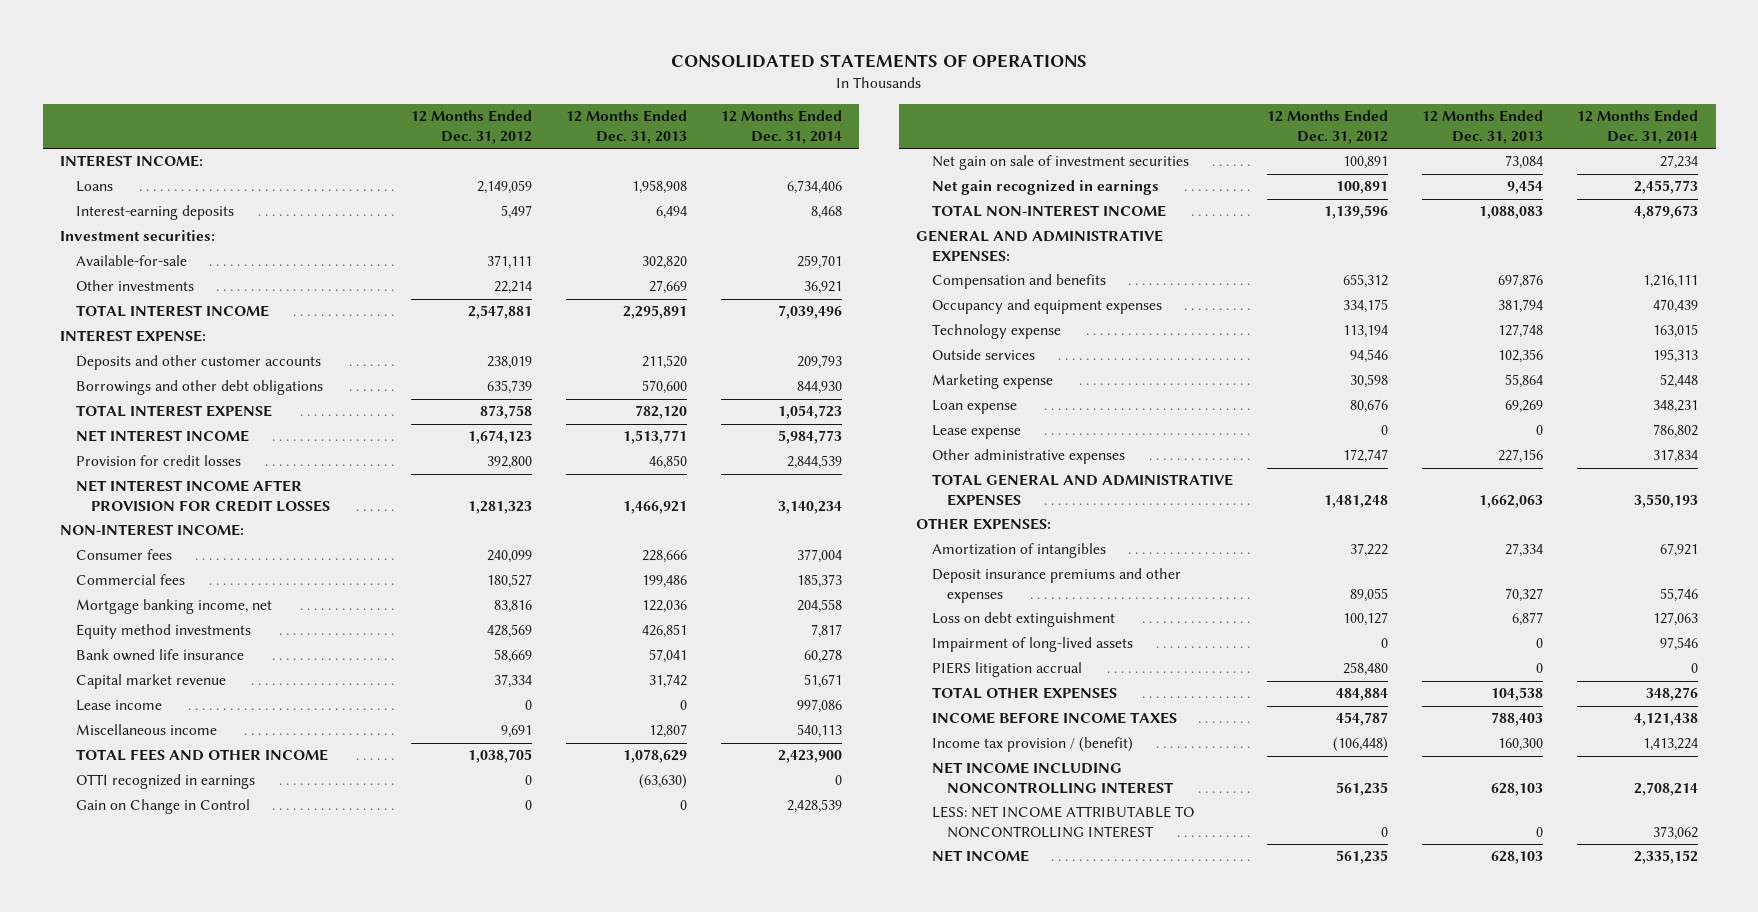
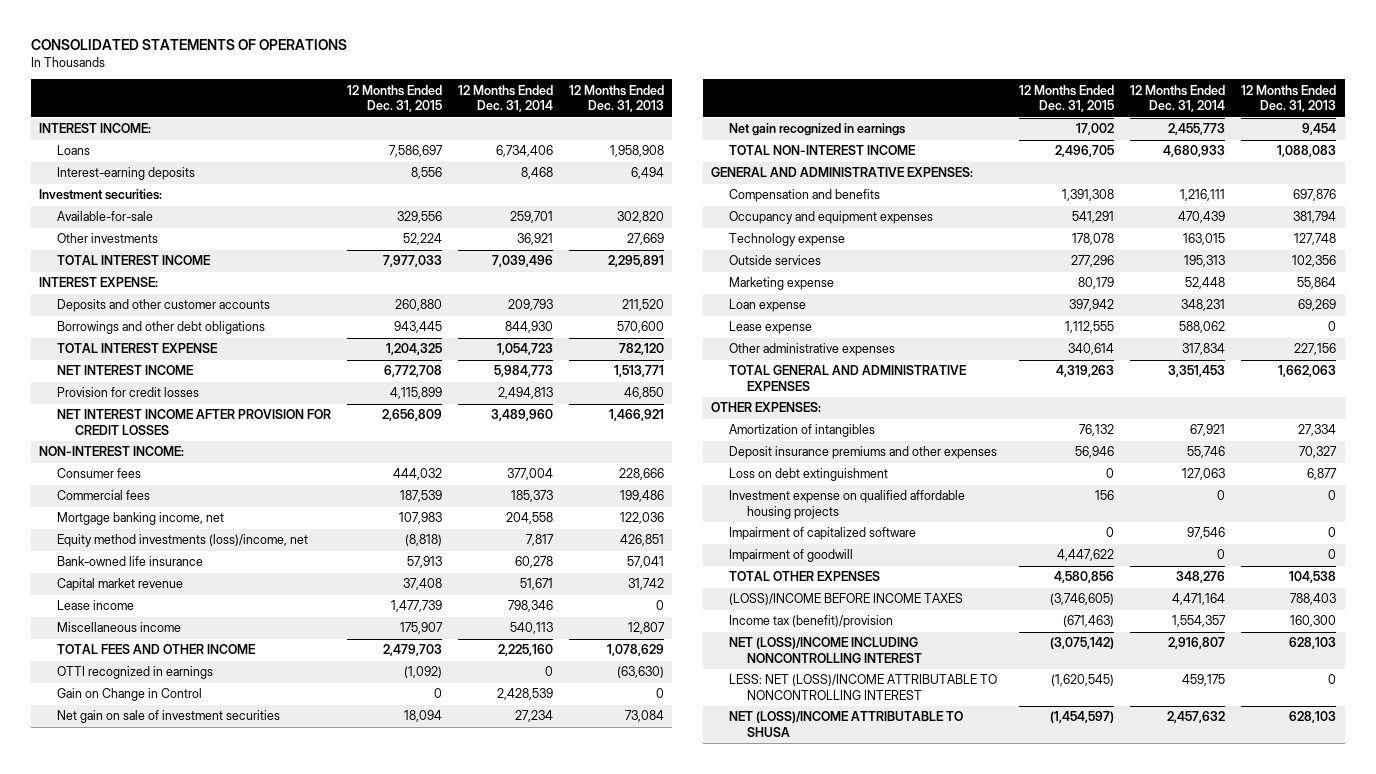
[410,110,532,144] 12 Months Ended Dec. 31, 2012 -> none
none -> [347,84,443,113] 12 Months Ended Dec. 31, 2015
[787,455,843,470] 2,844,539 -> [498,387,554,400] 2,494,813
[778,500,843,514] 3,140,234 -> [491,409,554,422] 3,489,960
[75,624,251,640] Equity method investments -> [56,534,308,548] Equity method investments (loss)/income, net
[75,649,244,662] Bank owned life insurance -> [56,556,203,567] Bank-owned life insurance
[797,699,843,714] 997,086 -> [508,600,554,613] 798,346
[778,750,843,764] 2,423,900 -> [498,644,554,657] 2,225,160
[1634,205,1699,220] 4,879,673 -> [1163,145,1226,158] 4,680,933
[1653,424,1699,439] 786,802 -> [1179,321,1226,334] 588,062
[1634,493,1699,508] 3,550,193 -> [1168,365,1226,378] 3,351,453
[931,662,1082,678] PIERS litigation accrual -> none
none -> [729,490,966,519] Investment expense on qualified affordable housing projects
[931,637,1133,653] Impairment of long-lived assets -> [729,527,917,541] Impairment of capitalized software
none -> [729,549,854,563] Impairment of goodwill
[931,712,1177,725] INCOME BEFORE INCOME TAXES -> [729,593,964,606] (LOSS)/INCOME BEFORE INCOME TAXES
[1634,713,1699,727] 4,121,438 -> [1172,593,1226,606] 4,471,164
[931,737,1133,753] Income tax provision / (benefit) -> [729,615,894,629] Income tax (benefit)/provision
[1643,738,1699,752] 1,413,224 -> [1172,615,1227,628] 1,554,357
[931,762,1175,794] NET INCOME INCLUDING NONCONTROLLING INTEREST -> [729,637,922,663] NET (LOSS)/INCOME INCLUDING NONCONTROLLING INTEREST
[1634,781,1699,796] 2,708,214 -> [1168,637,1226,650] 2,916,807
[931,806,1194,838] LESS: NET INCOME ATTRIBUTABLE TO NONCONTROLLING INTEREST -> [729,674,998,700] LESS: NET (LOSS)/INCOME ATTRIBUTABLE TO NONCONTROLLING INTEREST
[1653,825,1699,840] 373,062 -> [1182,674,1226,687] 459,175
[931,850,1029,863] NET INCOME -> [729,711,964,737] NET (LOSS)/INCOME ATTRIBUTABLE TO SHUSA
[1634,850,1699,865] 2,335,152 -> [1167,711,1226,724] 2,457,632

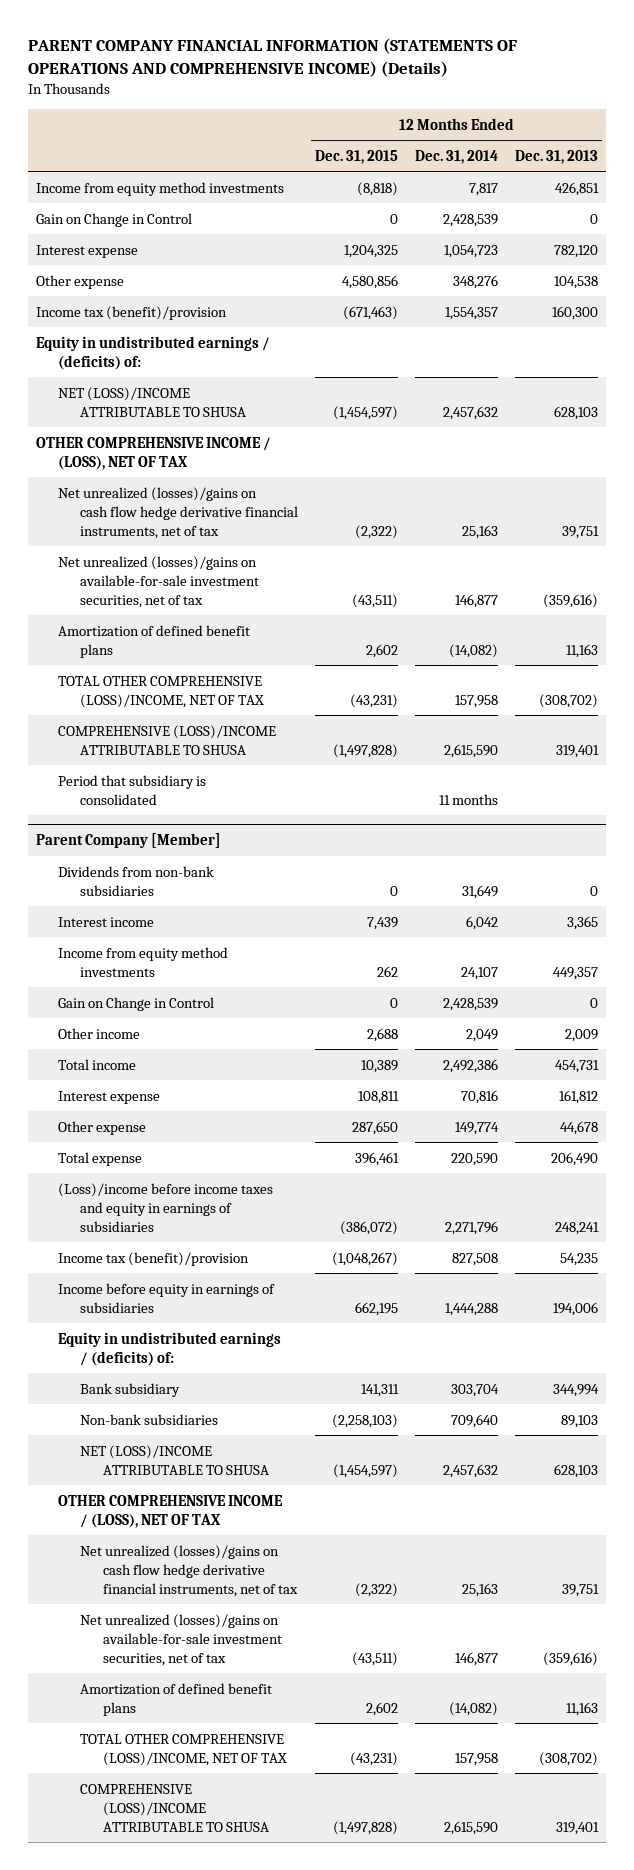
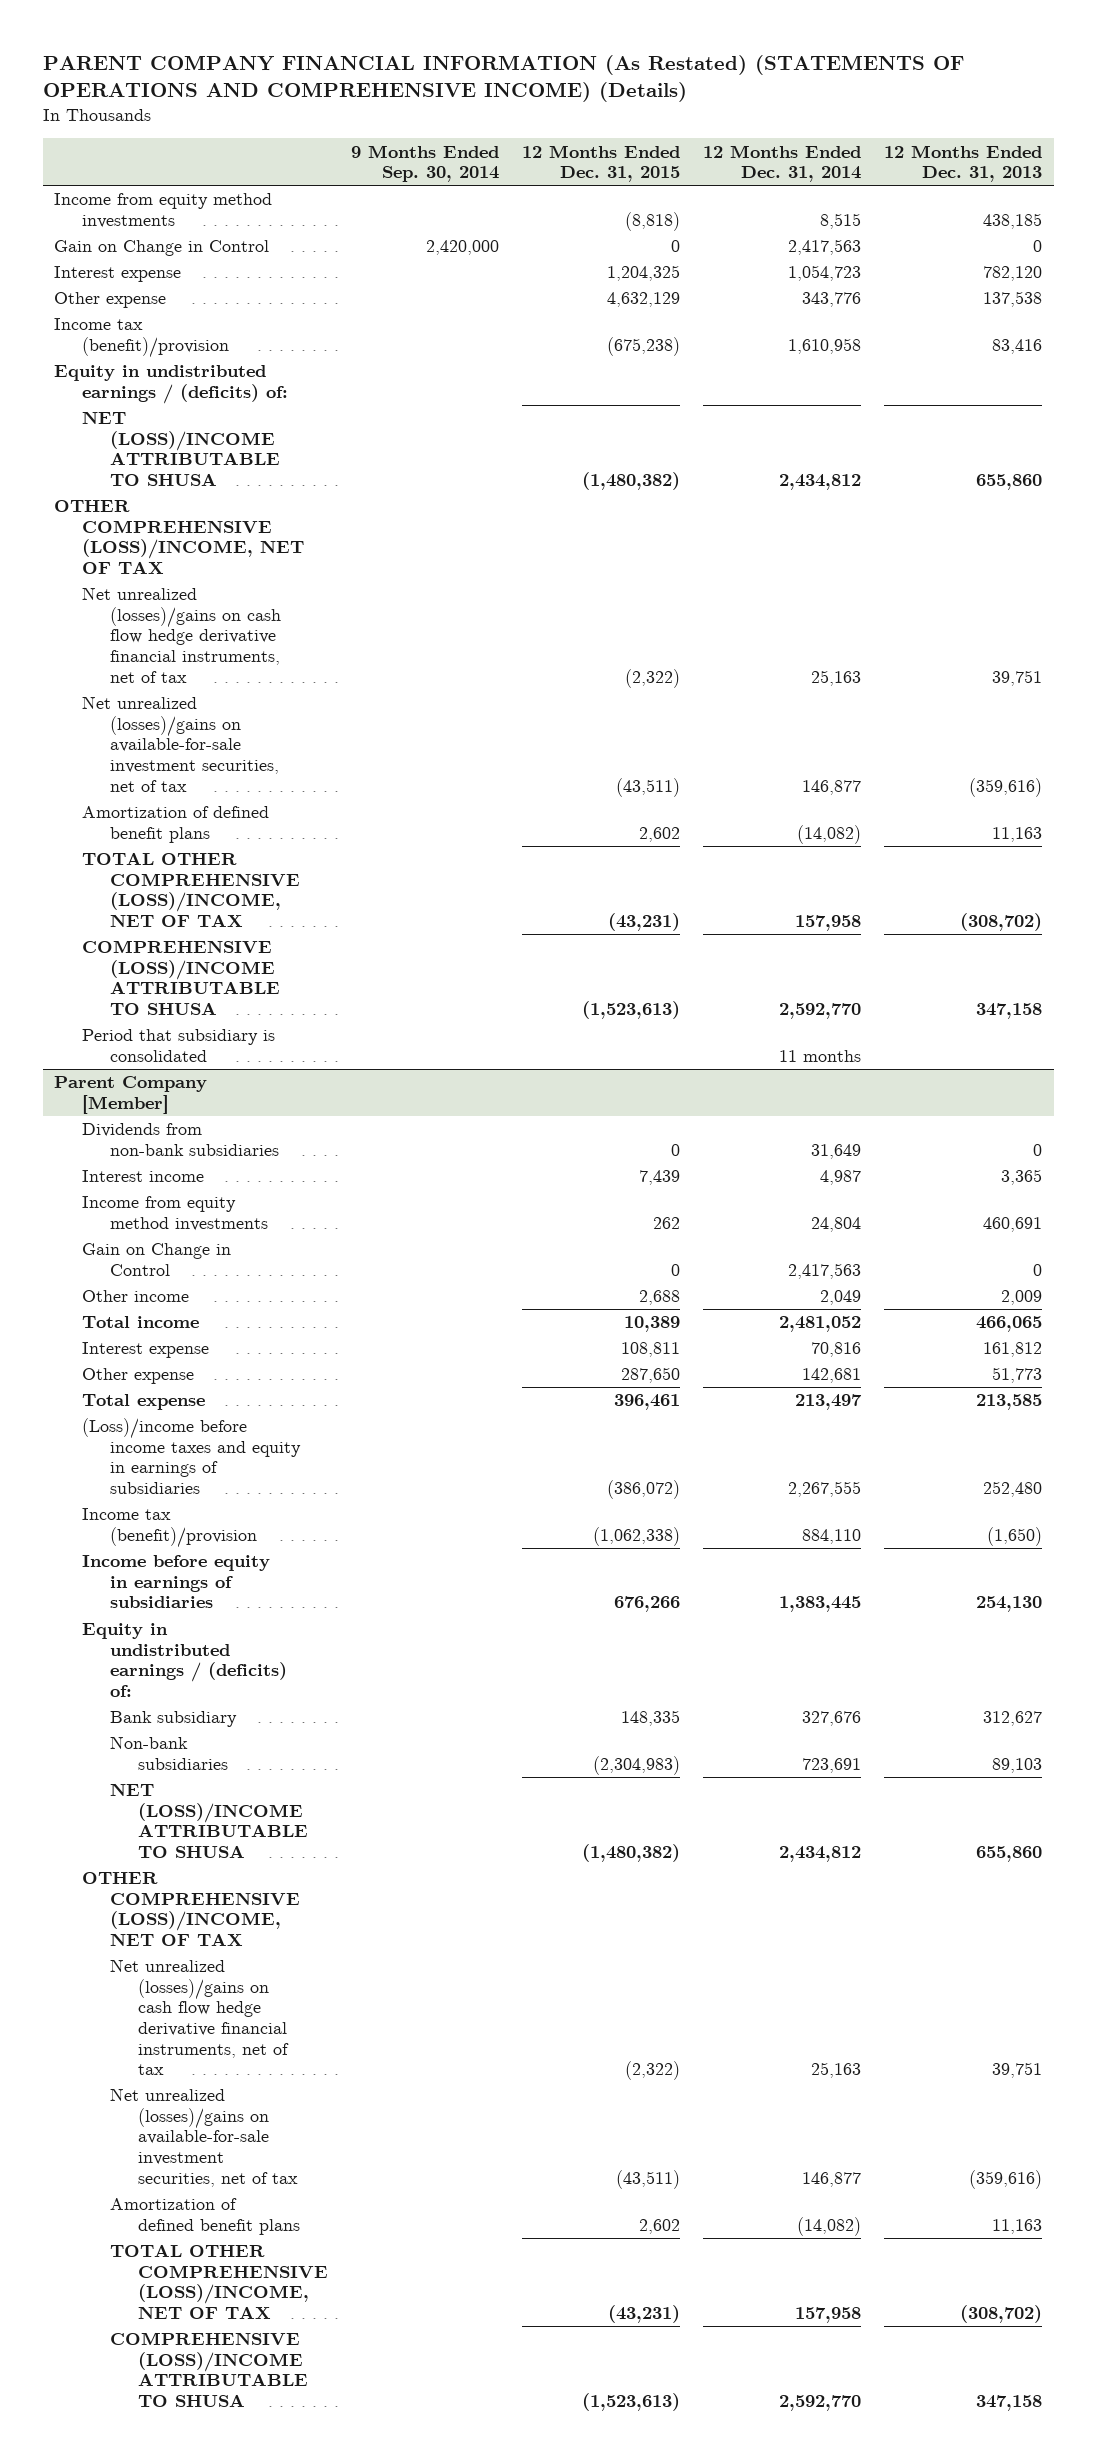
[28,38,518,78] PARENT COMPANY FINANCIAL INFORMATION (STATEMENTS OF OPERATIONS AND COMPREHENSIVE INCOME) (Details) -> [42,55,964,103] PARENT COMPANY FINANCIAL INFORMATION (As Restated) (STATEMENTS OF OPERATIONS AND COMPREHENSIVE INCOME) (Details)
none -> [350,144,499,183] 9 Months Ended Sep. 30, 2014
[469,182,499,196] 7,817 -> [820,212,862,229] 8,515
[554,181,599,196] 426,851 -> [983,212,1043,229] 438,185
[443,213,499,227] 2,428,539 -> [788,239,862,256] 2,417,563
[342,274,399,289] 4,580,856 -> [606,292,680,308] 4,632,129
[453,274,499,289] 348,276 -> [802,292,862,308] 343,776
[553,275,598,289] 104,538 -> [983,291,1043,308] 137,538
[343,305,399,320] (671,463) -> [606,336,680,356] (675,238)
[445,306,499,320] 1,554,357 -> [788,337,862,354] 1,610,958
[551,305,598,320] 160,300 -> [992,338,1043,354] 83,416
[333,405,399,420] (1,454,597) -> [581,471,680,490] (1,480,382)
[443,405,499,420] 2,457,632 -> [779,473,862,490] 2,434,812
[553,405,598,420] 628,103 -> [976,473,1043,490] 655,860
[36,436,272,470] OTHER COMPREHENSIVE INCOME / (LOSS), NET OF TAX -> [54,500,305,574] OTHER COMPREHENSIVE (LOSS)/INCOME, NET OF TAX
[333,743,399,758] (1,497,828) -> [581,1000,680,1019] (1,523,613)
[444,743,499,758] 2,615,590 -> [779,1002,862,1019] 2,592,770
[555,744,599,758] 319,401 -> [976,1002,1043,1019] 347,158
[466,915,499,930] 6,042 -> [820,1170,862,1186] 4,987
[461,966,499,980] 24,107 -> [811,1216,862,1232] 24,804
[552,966,598,980] 449,357 -> [983,1216,1043,1232] 460,691
[443,997,499,1011] 2,428,539 -> [788,1262,862,1279] 2,417,563
[443,1058,499,1073] 2,492,386 -> [779,1316,862,1333] 2,481,052
[554,1059,599,1073] 454,731 -> [976,1316,1043,1333] 466,065
[455,1121,500,1135] 149,774 -> [802,1368,862,1384] 142,681
[559,1120,598,1135] 44,678 -> [992,1367,1043,1384] 51,773
[451,1152,499,1166] 220,590 -> [795,1394,863,1411] 213,497
[550,1151,598,1166] 206,490 -> [976,1394,1043,1411] 213,585
[445,1220,499,1235] 2,271,796 -> [788,1480,862,1497] 2,267,555
[554,1221,599,1235] 248,241 -> [983,1480,1043,1497] 252,480
[332,1251,399,1266] (1,048,267) -> [592,1526,680,1546] (1,062,338)
[452,1252,499,1266] 827,508 -> [802,1528,862,1544] 884,110
[559,1252,598,1266] 54,235 -> [987,1526,1043,1546] (1,650)
[355,1301,399,1316] 662,195 -> [613,1596,680,1613] 676,266
[445,1302,499,1316] 1,444,288 -> [779,1596,862,1613] 1,383,445
[552,1301,598,1316] 194,006 -> [976,1596,1043,1613] 254,130
[361,1383,400,1397] 141,311 -> [620,1710,680,1727] 148,335
[451,1383,500,1397] 303,704 -> [802,1711,862,1727] 327,676
[552,1383,599,1397] 344,994 -> [983,1711,1043,1727] 312,627
[332,1413,399,1428] (2,258,103) -> [592,1755,680,1775] (2,304,983)
[451,1413,499,1428] 709,640 -> [802,1757,862,1773] 723,691
[333,1463,399,1478] (1,454,597) -> [581,1843,680,1862] (1,480,382)
[443,1463,499,1478] 2,457,632 -> [779,1845,862,1862] 2,434,812
[553,1463,598,1478] 628,103 -> [976,1845,1043,1862] 655,860
[58,1494,284,1528] OTHER COMPREHENSIVE INCOME / (LOSS), NET OF TAX -> [82,1872,300,1946] OTHER COMPREHENSIVE (LOSS)/INCOME, NET OF TAX
[333,1820,399,1835] (1,497,828) -> [581,2392,680,2411] (1,523,613)
[444,1820,499,1835] 2,615,590 -> [779,2394,862,2411] 2,592,770
[555,1821,599,1835] 319,401 -> [976,2394,1043,2411] 347,158

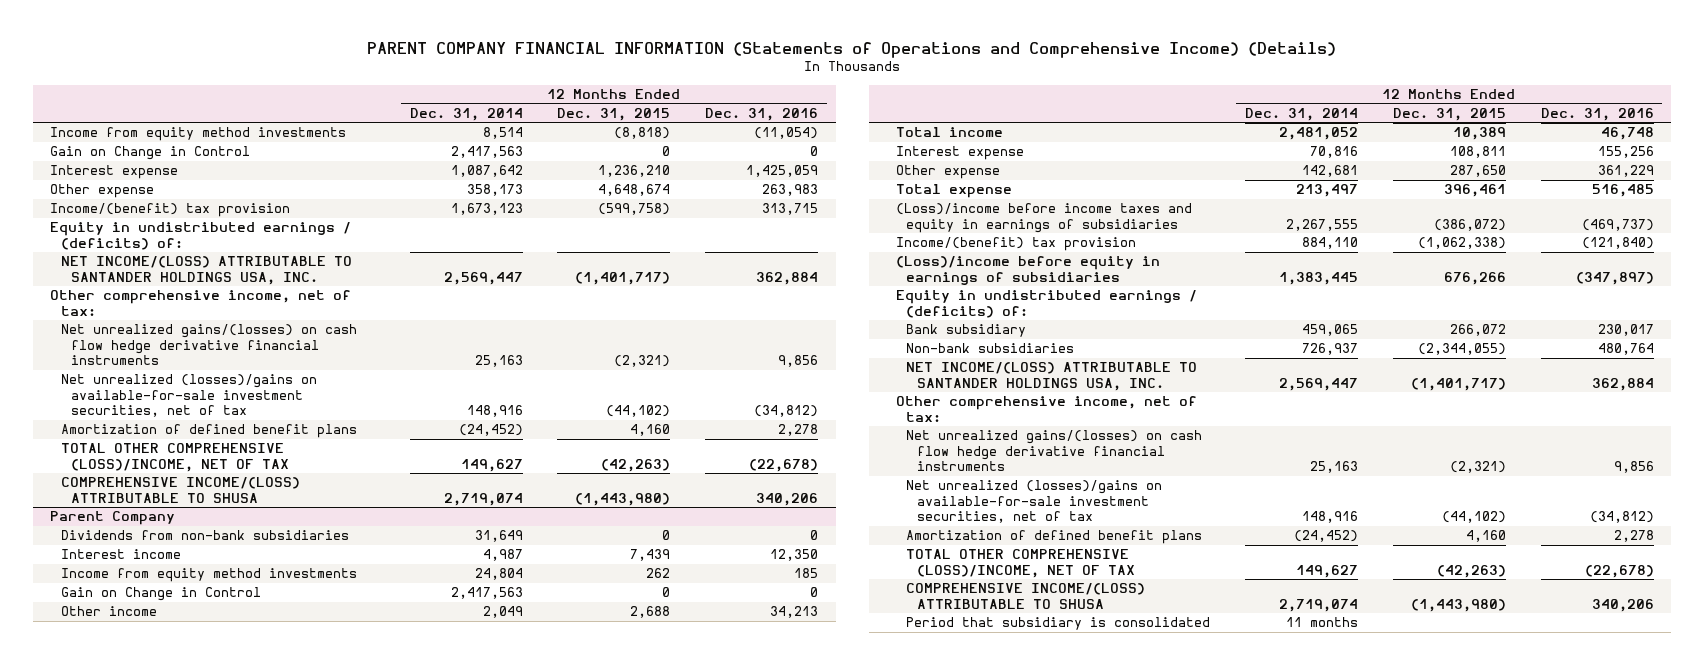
[42,55,964,103] PARENT COMPANY FINANCIAL INFORMATION (As Restated) (STATEMENTS OF OPERATIONS AND COMPREHENSIVE INCOME) (Details) -> [367,41,1337,58] PARENT COMPANY FINANCIAL INFORMATION (Statements of Operations and Comprehensive Income) (Details)
[350,144,499,183] 9 Months Ended Sep. 30, 2014 -> none
[884,144,1043,183] 12 Months Ended Dec. 31, 2013 -> none
none -> [705,108,819,122] Dec. 31, 2016
[820,212,862,229] 8,515 -> [482,127,523,140] 8,514
[606,265,680,282] 1,204,325 -> [598,165,671,178] 1,236,210
[788,265,862,282] 1,054,723 -> [450,165,523,178] 1,087,642
[606,292,680,308] 4,632,129 -> [598,184,671,197] 4,648,674
[802,292,862,308] 343,776 -> [466,184,523,197] 358,173
[54,318,230,358] Income tax (benefit)/provision -> [50,203,291,218] Income/(benefit) tax provision
[606,336,680,356] (675,238) -> [598,203,671,216] (599,758)
[788,337,862,354] 1,610,958 -> [450,203,523,216] 1,673,123
[82,1029,276,1062] Period that subsidiary is consolidated -> none
[82,411,280,486] NET (LOSS)/INCOME ATTRIBUTABLE TO SHUSA -> [60,256,352,285] NET INCOME/(LOSS) ATTRIBUTABLE TO SANTANDER HOLDINGS USA, INC.
[581,471,680,490] (1,480,382) -> [575,271,671,285] (1,401,717)
[779,473,862,490] 2,434,812 -> [443,271,523,285] 2,569,447
[54,500,305,574] OTHER COMPREHENSIVE (LOSS)/INCOME, NET OF TAX -> [50,290,352,316] Other comprehensive income, net of tax:
[82,587,281,683] Net unrealized (losses)/gains on cash flow hedge derivative financial instruments, net of tax -> [60,324,357,366] Net unrealized gains/(losses) on cash flow hedge derivative financial instruments
[624,668,680,688] (2,322) -> [614,355,671,368] (2,321)
[615,777,680,797] (43,511) -> [606,405,671,418] (44,102)
[802,779,862,795] 146,877 -> [466,405,523,418] 148,916
[638,826,680,842] 2,602 -> [630,424,671,437] 4,160
[797,824,862,844] (14,082) -> [458,424,523,437] (24,452)
[607,912,680,931] (43,231) -> [601,458,671,472] (42,263)
[795,914,862,931] 157,958 -> [460,458,523,472] 149,627
[82,940,280,1015] COMPREHENSIVE (LOSS)/INCOME ATTRIBUTABLE TO SHUSA -> [60,477,300,503] COMPREHENSIVE INCOME/(LOSS) ATTRIBUTABLE TO SHUSA
[581,1000,680,1019] (1,523,613) -> [575,492,671,506] (1,443,980)
[779,1002,862,1019] 2,592,770 -> [443,492,523,506] 2,719,074
[54,1076,208,1114] Parent Company [Member] -> [50,511,176,526] Parent Company
[82,1508,257,1548] Income tax (benefit)/provision -> [896,237,1137,252] Income/(benefit) tax provision
[82,1555,271,1609] Income before equity in earnings of subsidiaries -> [896,256,1161,285] (Loss)/income before equity in earnings of subsidiaries
[620,1710,680,1727] 148,335 -> [1449,324,1506,337] 266,072
[802,1711,862,1727] 327,676 -> [1302,324,1359,337] 459,065
[592,1755,680,1775] (2,304,983) -> [1417,343,1506,356] (2,344,055)
[802,1757,862,1773] 723,691 -> [1302,343,1359,356] 726,937
[109,1783,308,1858] NET (LOSS)/INCOME ATTRIBUTABLE TO SHUSA -> [906,362,1198,391] NET INCOME/(LOSS) ATTRIBUTABLE TO SANTANDER HOLDINGS USA, INC.
[581,1843,680,1862] (1,480,382) -> [1410,377,1506,391] (1,401,717)
[779,1845,862,1862] 2,434,812 -> [1279,377,1359,391] 2,569,447
[82,1872,300,1946] OTHER COMPREHENSIVE (LOSS)/INCOME, NET OF TAX -> [896,396,1198,422] Other comprehensive income, net of tax:
[109,1959,289,2076] Net unrealized (losses)/gains on cash flow hedge derivative financial instruments, net of tax -> [906,430,1203,472] Net unrealized gains/(losses) on cash flow hedge derivative financial instruments
[624,2061,680,2081] (2,322) -> [1449,461,1506,474] (2,321)
[615,2169,680,2189] (43,511) -> [1441,511,1506,524] (44,102)
[802,2171,862,2187] 146,877 -> [1302,511,1359,524] 148,916
[638,2218,680,2234] 2,602 -> [1465,530,1506,543] 4,160
[797,2216,862,2236] (14,082) -> [1294,530,1359,543] (24,452)
[607,2304,680,2323] (43,231) -> [1436,564,1506,578] (42,263)
[795,2306,862,2323] 157,958 -> [1296,564,1359,578] 149,627
[109,2332,308,2407] COMPREHENSIVE (LOSS)/INCOME ATTRIBUTABLE TO SHUSA -> [906,583,1146,609] COMPREHENSIVE INCOME/(LOSS) ATTRIBUTABLE TO SHUSA
[581,2392,680,2411] (1,523,613) -> [1410,598,1506,612] (1,443,980)
[779,2394,862,2411] 2,592,770 -> [1279,598,1359,612] 2,719,074
none -> [906,617,1211,631] Period that subsidiary is consolidated

